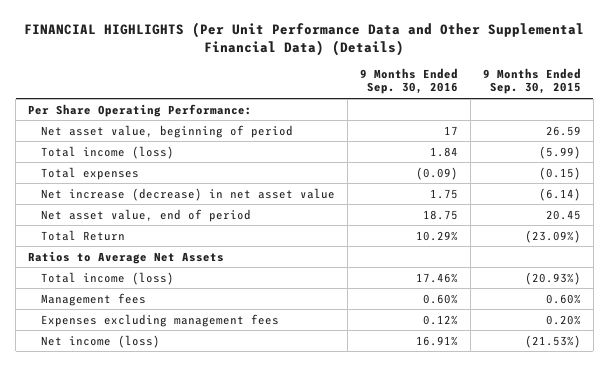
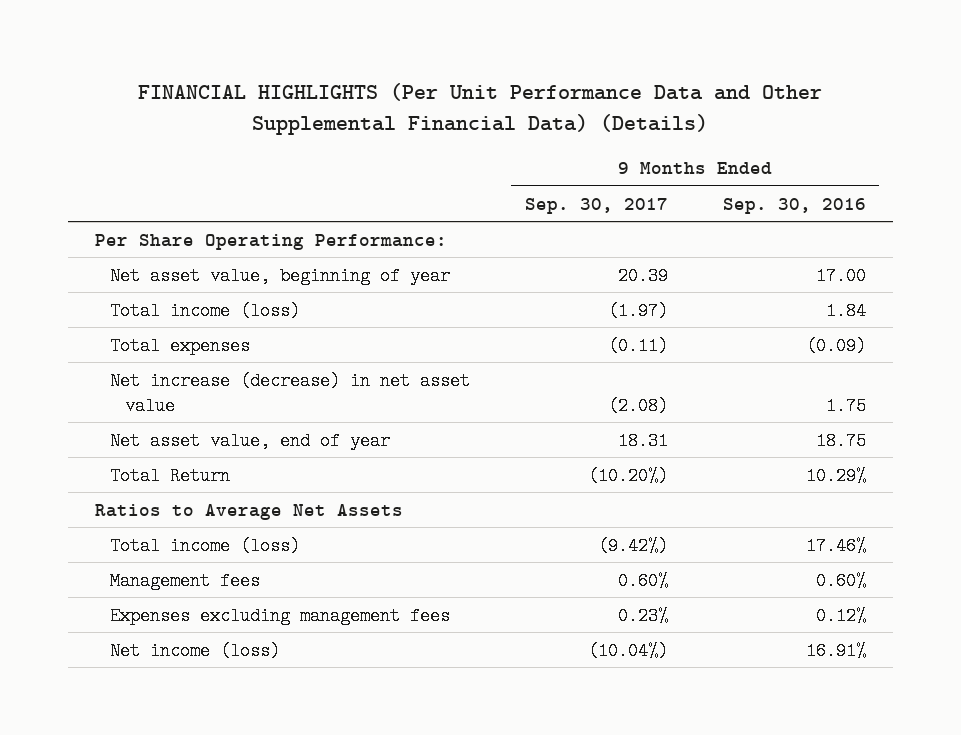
[482,67,581,95] 9 Months Ended Sep. 30, 2015 -> none
none -> [524,197,668,214] Sep. 30, 2017
[41,124,294,138] Net asset value, beginning of period -> [110,266,451,285] Net asset value, beginning of year
[443,125,458,135] 17 -> [815,266,866,285] 17.00
[41,208,252,222] Net asset value, end of period -> [110,431,391,450] Net asset value, end of year

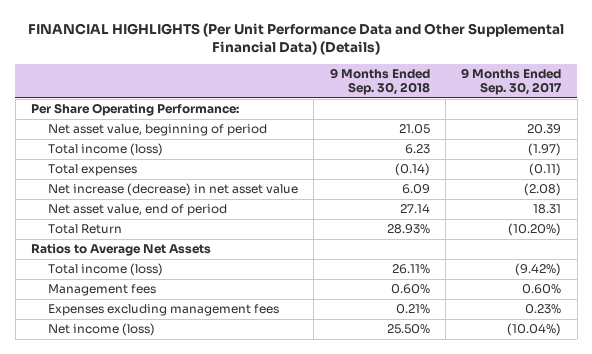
[722,197,866,214] Sep. 30, 2016 -> none
none -> [329,68,430,96] 9 Months Ended Sep. 30, 2018
[110,266,451,285] Net asset value, beginning of year -> [47,124,267,137] Net asset value, beginning of period
[110,431,391,450] Net asset value, end of year -> [47,204,227,217] Net asset value, end of period

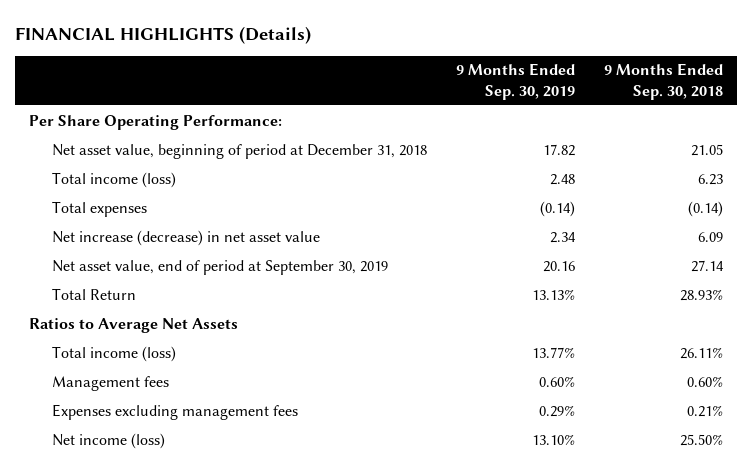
[28,22,565,56] FINANCIAL HIGHLIGHTS (Per Unit Performance Data and Other Supplemental Financial Data) (Details) -> [14,25,311,44] FINANCIAL HIGHLIGHTS (Details)
[461,68,563,96] 9 Months Ended Sep. 30, 2017 -> none
none -> [455,63,575,100] 9 Months Ended Sep. 30, 2019
[47,124,267,137] Net asset value, beginning of period -> [51,143,427,159] Net asset value, beginning of period at December 31, 2018
[47,204,227,217] Net asset value, end of period -> [51,259,388,275] Net asset value, end of period at September 30, 2019

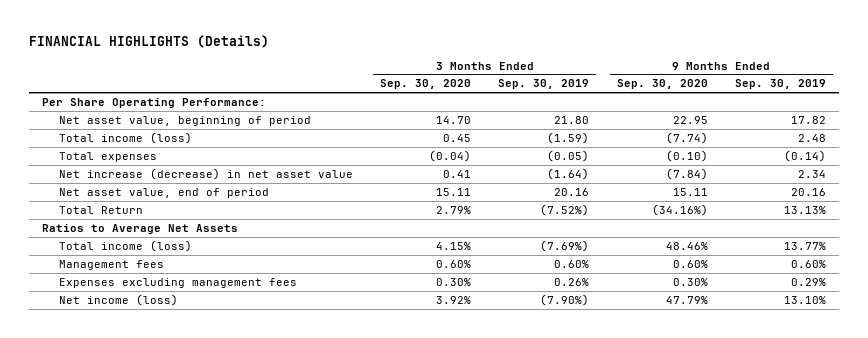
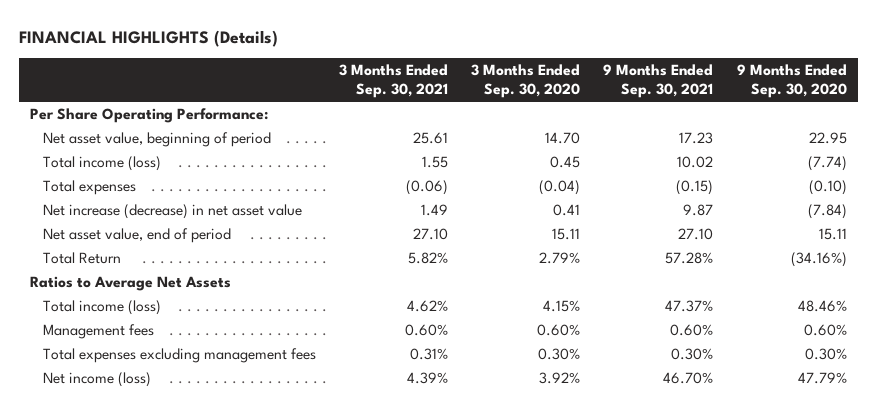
[498,79,590,90] Sep. 30, 2019 -> none
[734,79,826,90] Sep. 30, 2019 -> none
none -> [338,64,448,98] 3 Months Ended Sep. 30, 2021
none -> [603,64,714,98] 9 Months Ended Sep. 30, 2021
[59,277,298,288] Expenses excluding management fees -> [42,348,316,364] Total expenses excluding management fees

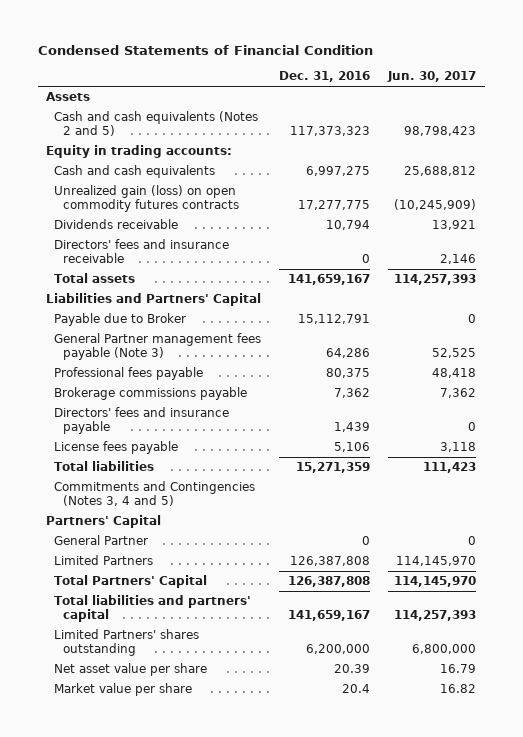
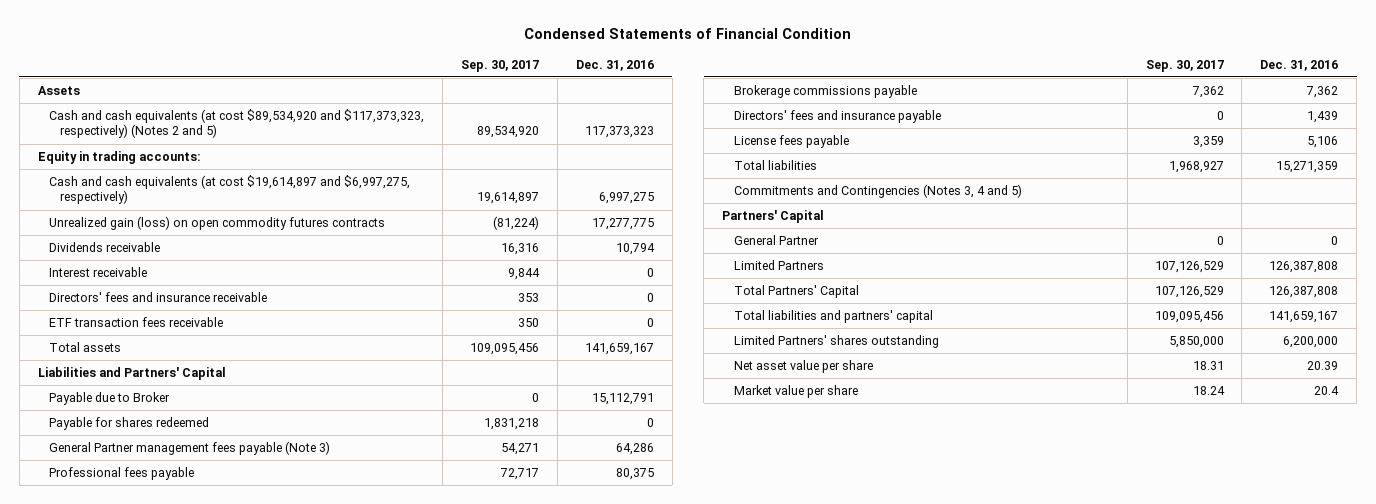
[387,71,477,83] Jun. 30, 2017 -> none
none -> [461,59,540,72] Sep. 30, 2017
[54,111,259,137] Cash and cash equivalents (Notes 2 and 5) -> [49,109,425,139] Cash and cash equivalents (at cost $89,534,920 and $117,373,323, respectively) (Notes 2 and 5)
[54,165,216,179] Cash and cash equivalents -> [49,175,411,205] Cash and cash equivalents (at cost $19,614,897 and $6,997,275, respectively)
none -> [49,267,148,278] Interest receivable
none -> [49,317,224,328] ETF transaction fees receivable
none -> [49,417,210,431] Payable for shares redeemed

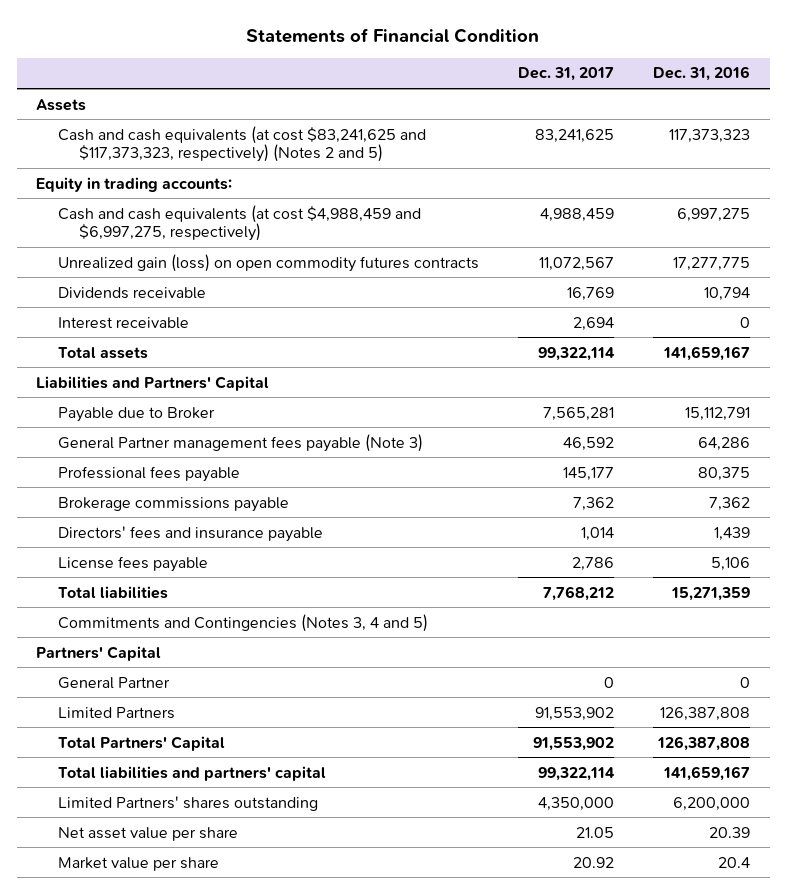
[524,27,852,39] Condensed Statements of Financial Condition -> [246,27,540,43] Statements of Financial Condition
[461,59,540,72] Sep. 30, 2017 -> none
none -> [518,67,615,82] Dec. 31, 2017
[49,109,425,139] Cash and cash equivalents (at cost $89,534,920 and $117,373,323, respectively) (Notes 2 and 5) -> [57,125,426,163] Cash and cash equivalents (at cost $83,241,625 and $117,373,323, respectively) (Notes 2 and 5)
[49,175,411,205] Cash and cash equivalents (at cost $19,614,897 and $6,997,275, respectively) -> [57,204,421,242] Cash and cash equivalents (at cost $4,988,459 and $6,997,275, respectively)
[49,292,268,303] Directors' fees and insurance receivable -> none
[49,317,224,328] ETF transaction fees receivable -> none
[49,417,210,431] Payable for shares redeemed -> none

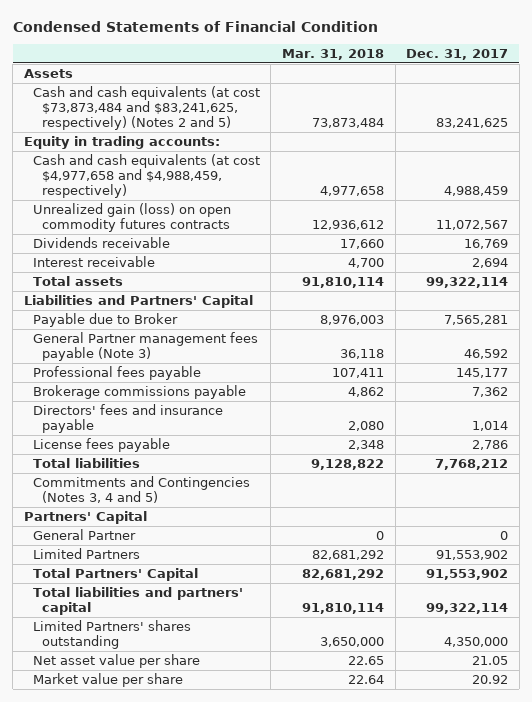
[246,27,540,43] Statements of Financial Condition -> [12,20,378,32] Condensed Statements of Financial Condition
[653,66,751,82] Dec. 31, 2016 -> none
none -> [281,48,384,60] Mar. 31, 2018
[57,125,426,163] Cash and cash equivalents (at cost $83,241,625 and $117,373,323, respectively) (Notes 2 and 5) -> [32,85,260,131] Cash and cash equivalents (at cost $73,873,484 and $83,241,625, respectively) (Notes 2 and 5)
[57,204,421,242] Cash and cash equivalents (at cost $4,988,459 and $6,997,275, respectively) -> [32,153,260,199] Cash and cash equivalents (at cost $4,977,658 and $4,988,459, respectively)

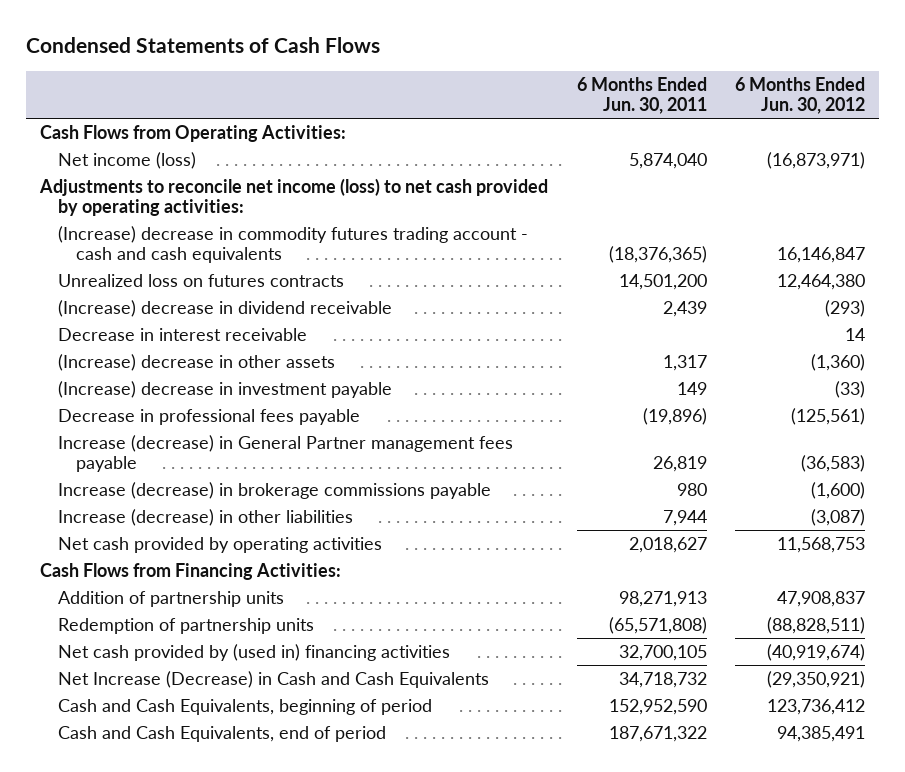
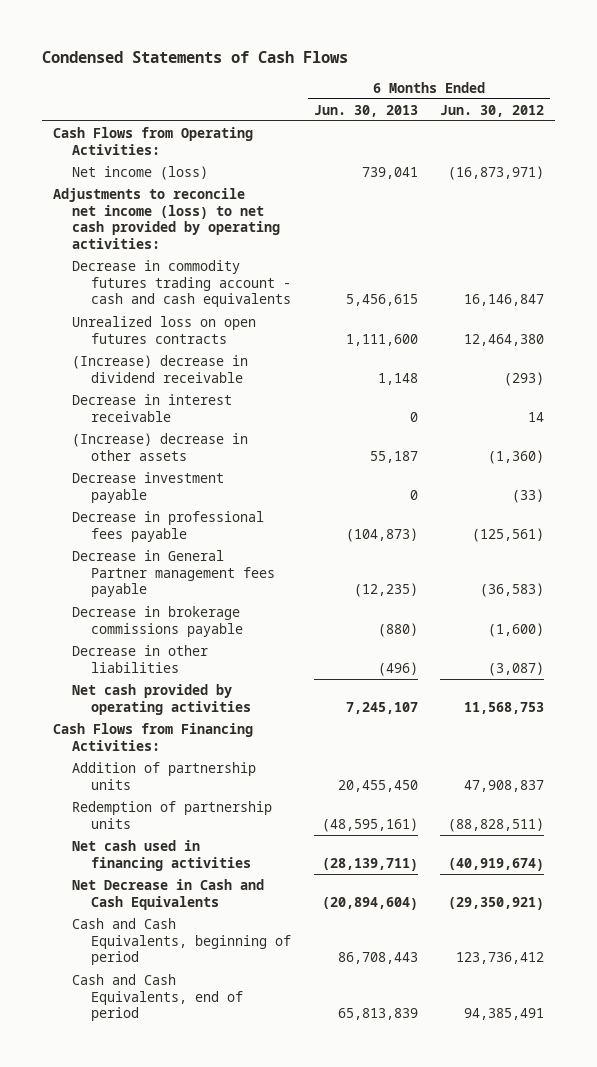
[576,76,707,115] 6 Months Ended Jun. 30, 2011 -> none
none -> [313,104,418,117] Jun. 30, 2013
[57,225,528,264] (Increase) decrease in commodity futures trading account - cash and cash equivalents -> [72,259,292,308] Decrease in commodity futures trading account - cash and cash equivalents
[57,273,344,287] Unrealized loss on futures contracts -> [72,315,257,344] Unrealized loss on open futures contracts
[57,380,392,398] (Increase) decrease in investment payable -> [72,471,225,503] Decrease investment payable
[57,434,513,473] Increase (decrease) in General Partner management fees payable -> [72,549,276,598] Decrease in General Partner management fees payable
[57,481,491,499] Increase (decrease) in brokerage commissions payable -> [72,605,244,637] Decrease in brokerage commissions payable
[57,508,353,526] Increase (decrease) in other liabilities -> [72,644,209,673] Decrease in other liabilities
[57,643,450,661] Net cash provided by (used in) financing activities -> [72,839,252,871] Net cash used in financing activities
[57,670,489,688] Net Increase (Decrease) in Cash and Cash Equivalents -> [72,878,265,910] Net Decrease in Cash and Cash Equivalents

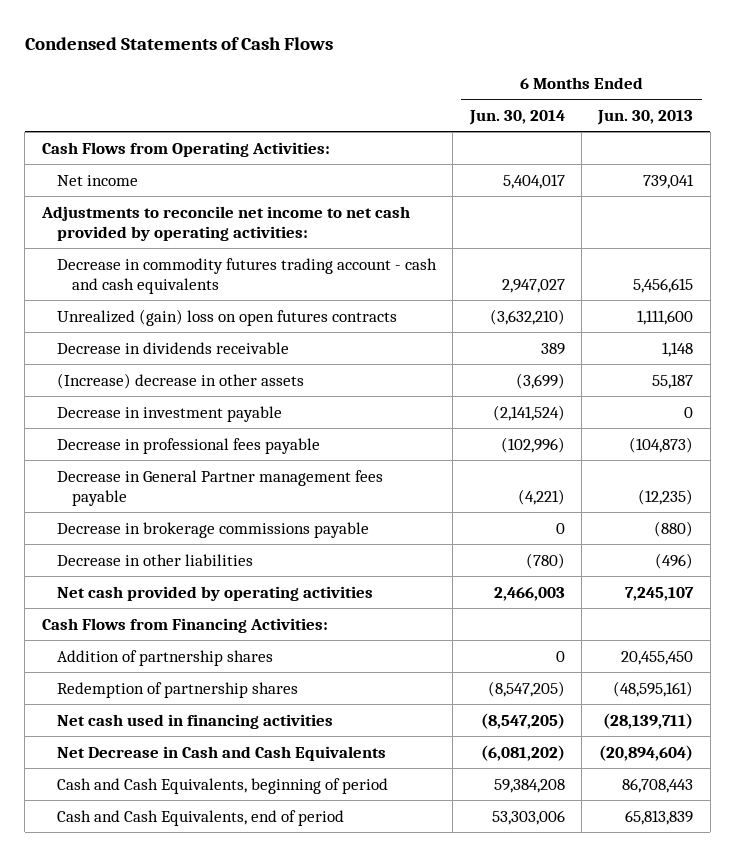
[440,104,545,117] Jun. 30, 2012 -> none
none -> [468,109,565,125] Jun. 30, 2014
[72,165,209,180] Net income (loss) -> [57,174,139,186] Net income
[52,187,281,250] Adjustments to reconcile net income (loss) to net cash provided by operating activities: -> [40,205,410,241] Adjustments to reconcile net income to net cash provided by operating activities:
[72,393,233,422] Decrease in interest receivable -> none
[72,315,257,344] Unrealized loss on open futures contracts -> [57,308,398,326] Unrealized (gain) loss on open futures contracts
[72,354,249,383] (Increase) decrease in dividend receivable -> [57,341,290,354] Decrease in dividends receivable
[72,471,225,503] Decrease investment payable -> [57,405,283,422] Decrease in investment payable
[72,761,257,790] Addition of partnership units -> [57,649,274,666] Addition of partnership shares
[72,800,273,829] Redemption of partnership units -> [57,681,299,698] Redemption of partnership shares

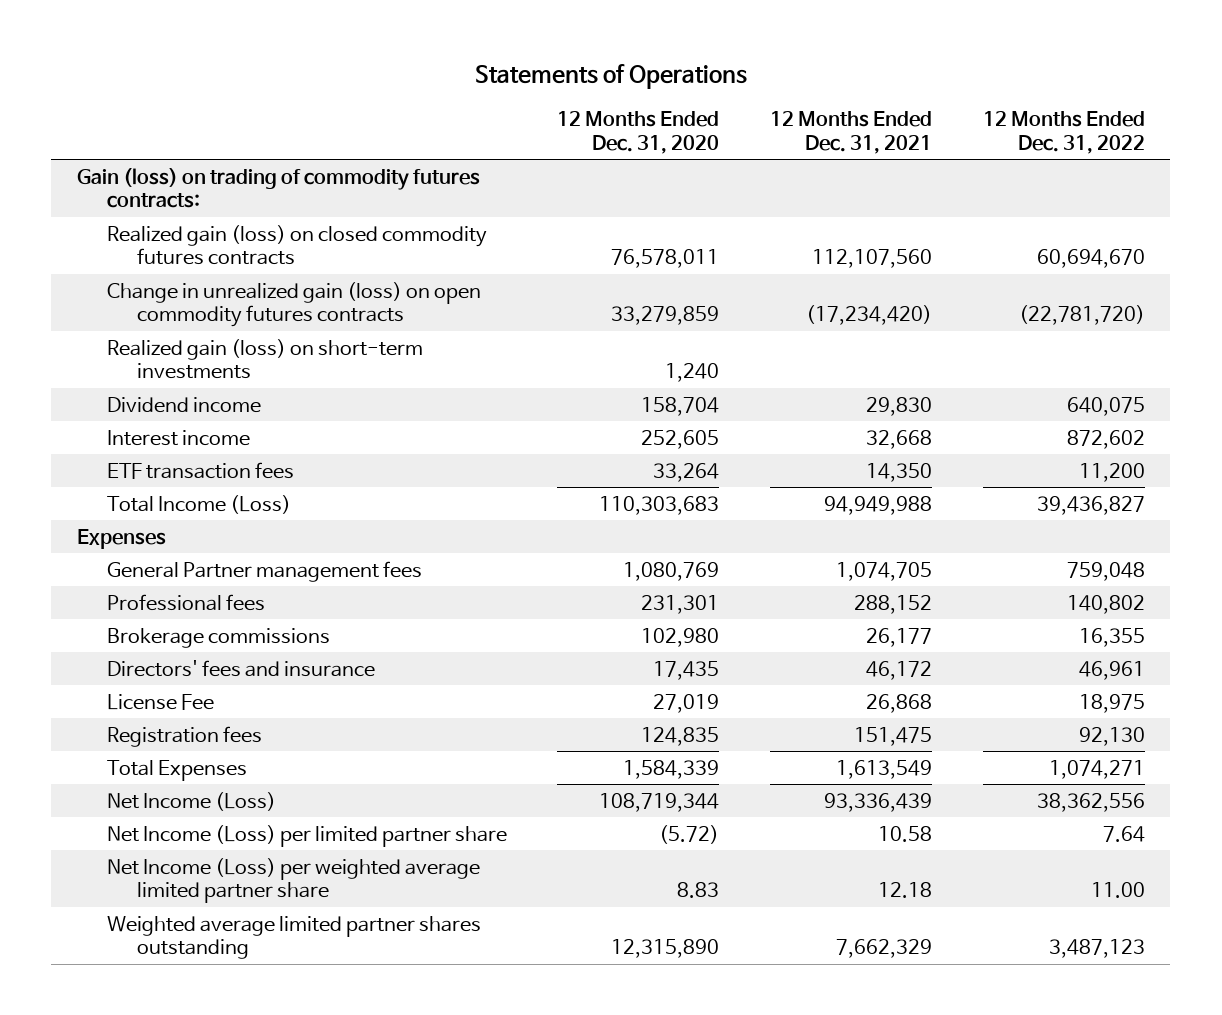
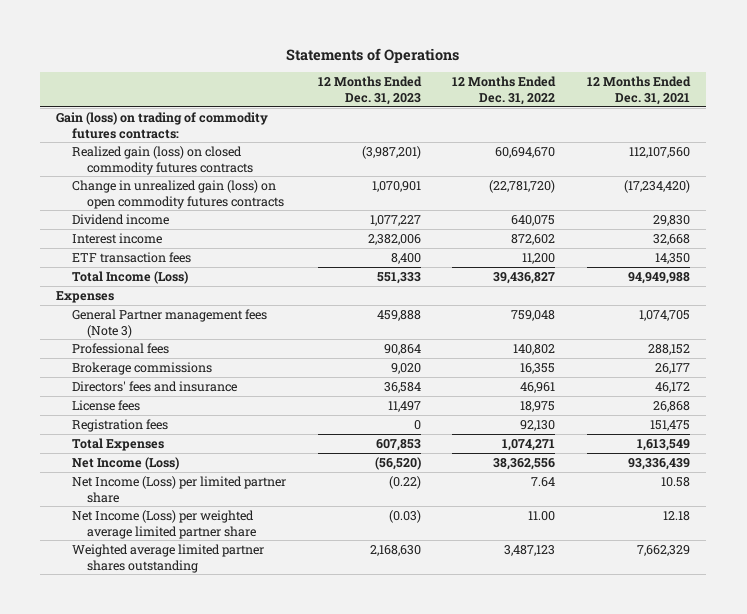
[557,111,720,154] 12 Months Ended Dec. 31, 2020 -> none
none -> [317,76,422,105] 12 Months Ended Dec. 31, 2023
[106,338,423,380] Realized gain (loss) on short-term investments -> none
[106,560,422,582] General Partner management fees -> [71,308,267,338] General Partner management fees (Note 3)
[106,693,214,710] License Fee -> [71,399,140,411] License fees

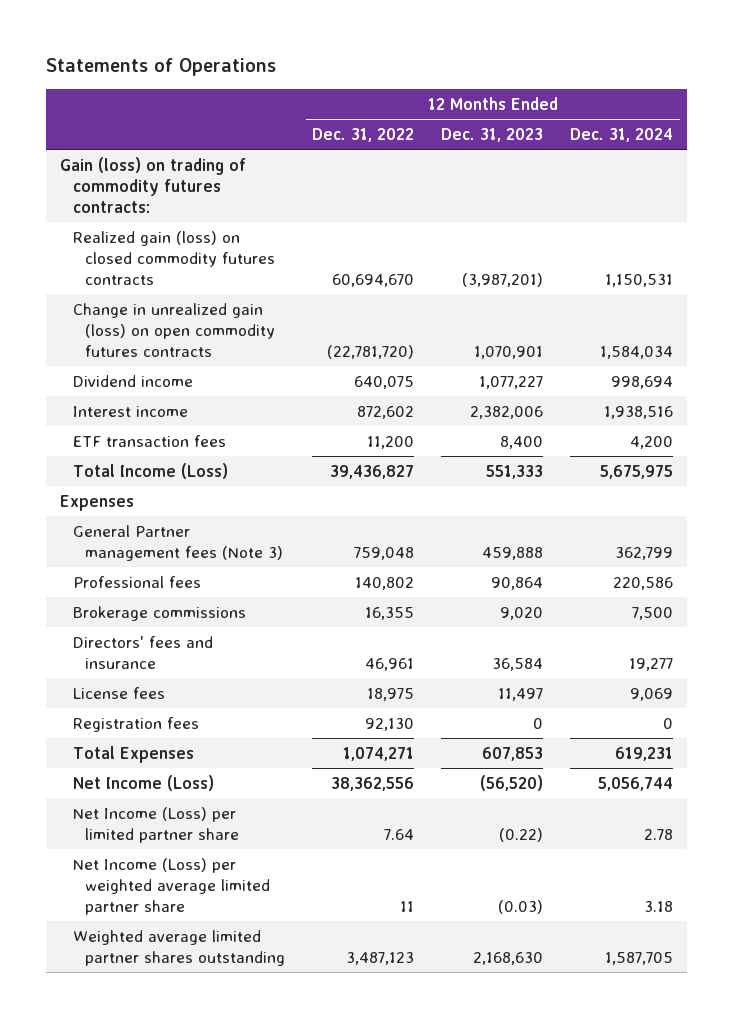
[587,76,692,105] 12 Months Ended Dec. 31, 2021 -> none
none -> [570,127,674,142] Dec. 31, 2024
[528,510,556,521] 11.00 -> [400,901,415,913] 11

